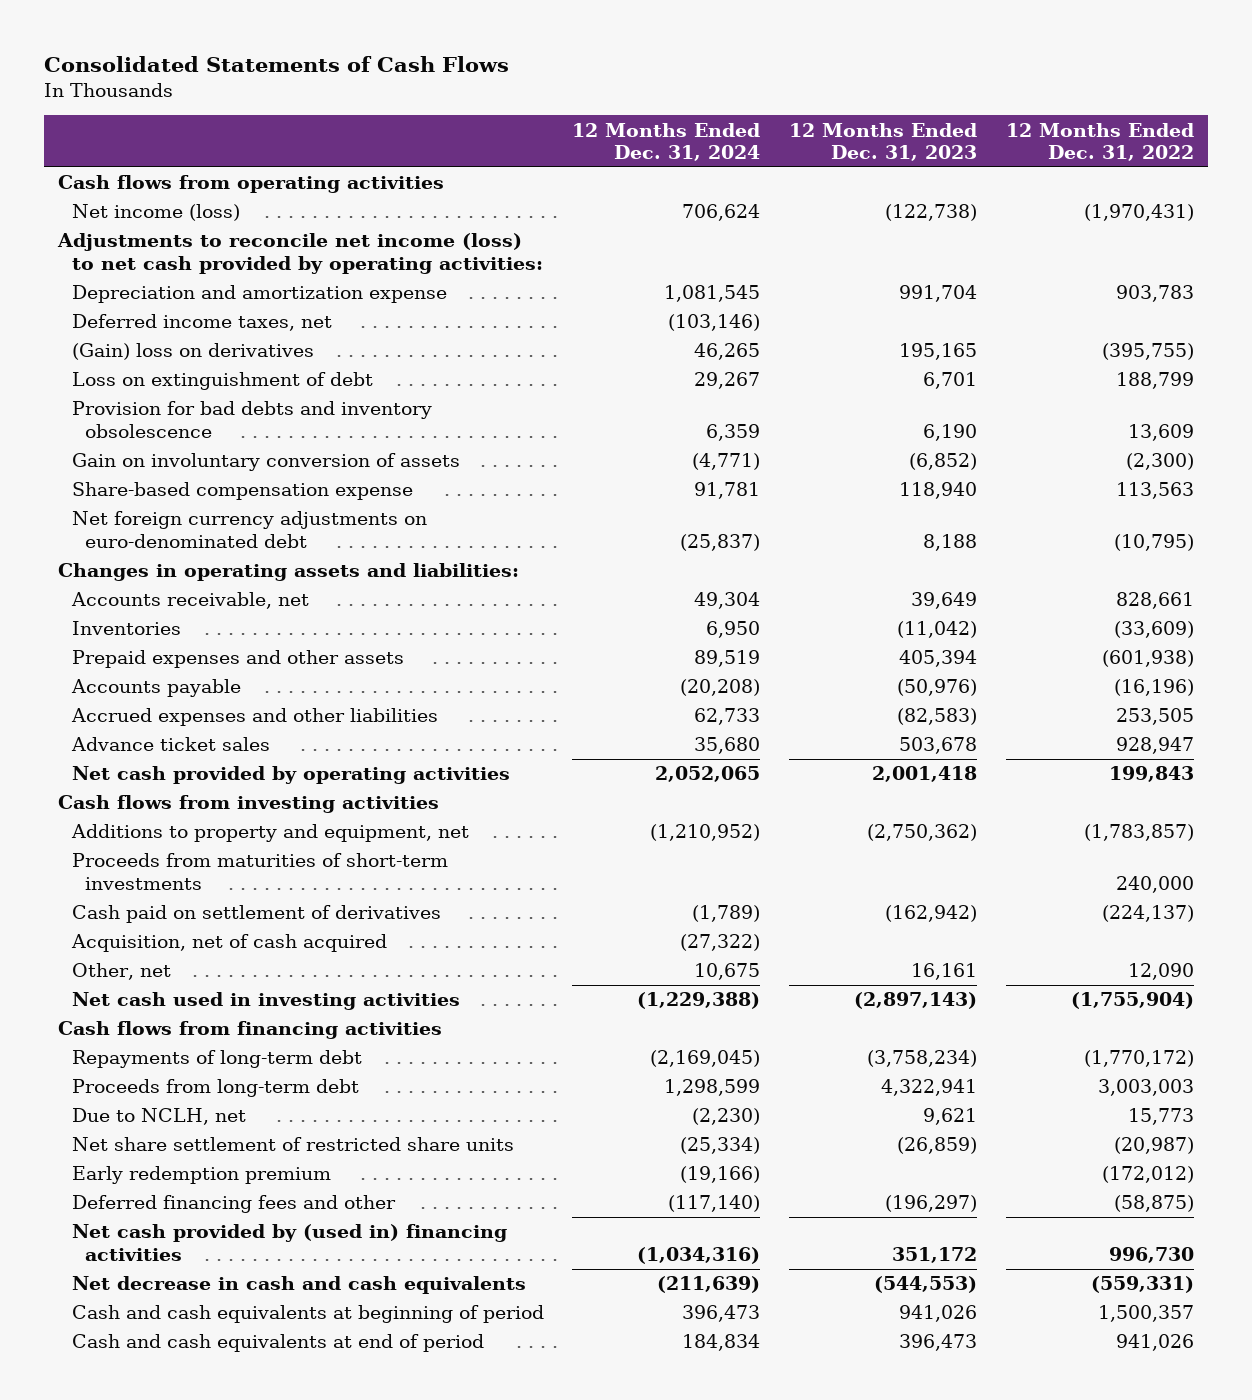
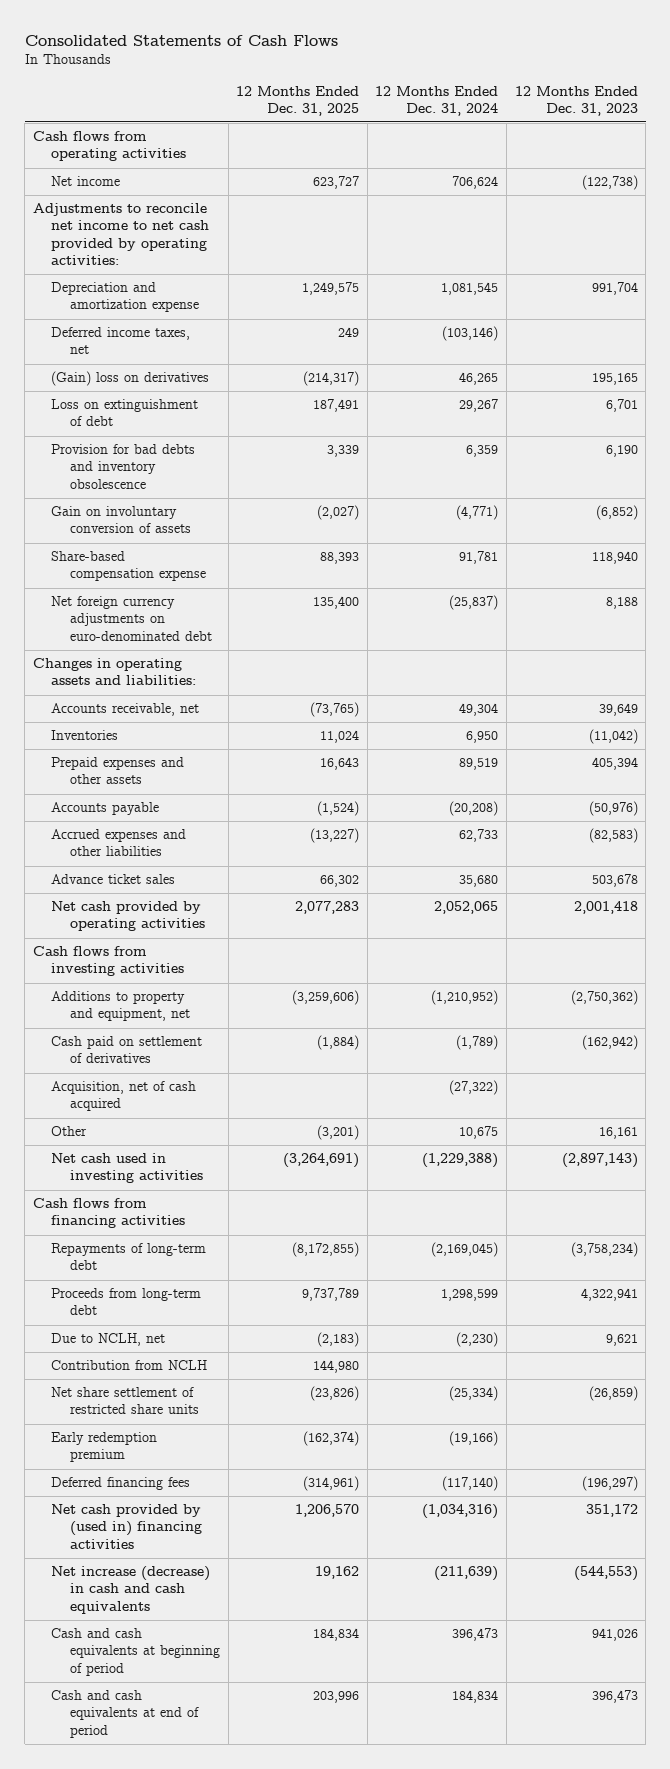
[1005,122,1194,161] 12 Months Ended Dec. 31, 2022 -> none
none -> [236,85,360,116] 12 Months Ended Dec. 31, 2025
[71,204,240,222] Net income (loss) -> [51,176,121,187] Net income
[57,233,543,274] Adjustments to reconcile net income (loss) to net cash provided by operating activities: -> [32,203,210,265] Adjustments to reconcile net income to net cash provided by operating activities:
[71,853,448,890] Proceeds from maturities of short-term investments -> none
[71,963,171,981] Other, net -> [51,1126,88,1137] Other
none -> [51,1360,208,1371] Contribution from NCLH
[71,1195,396,1214] Deferred financing fees and other -> [51,1477,191,1491] Deferred financing fees
[71,1276,526,1295] Net decrease in cash and cash equivalents -> [51,1566,211,1614] Net increase (decrease) in cash and cash equivalents

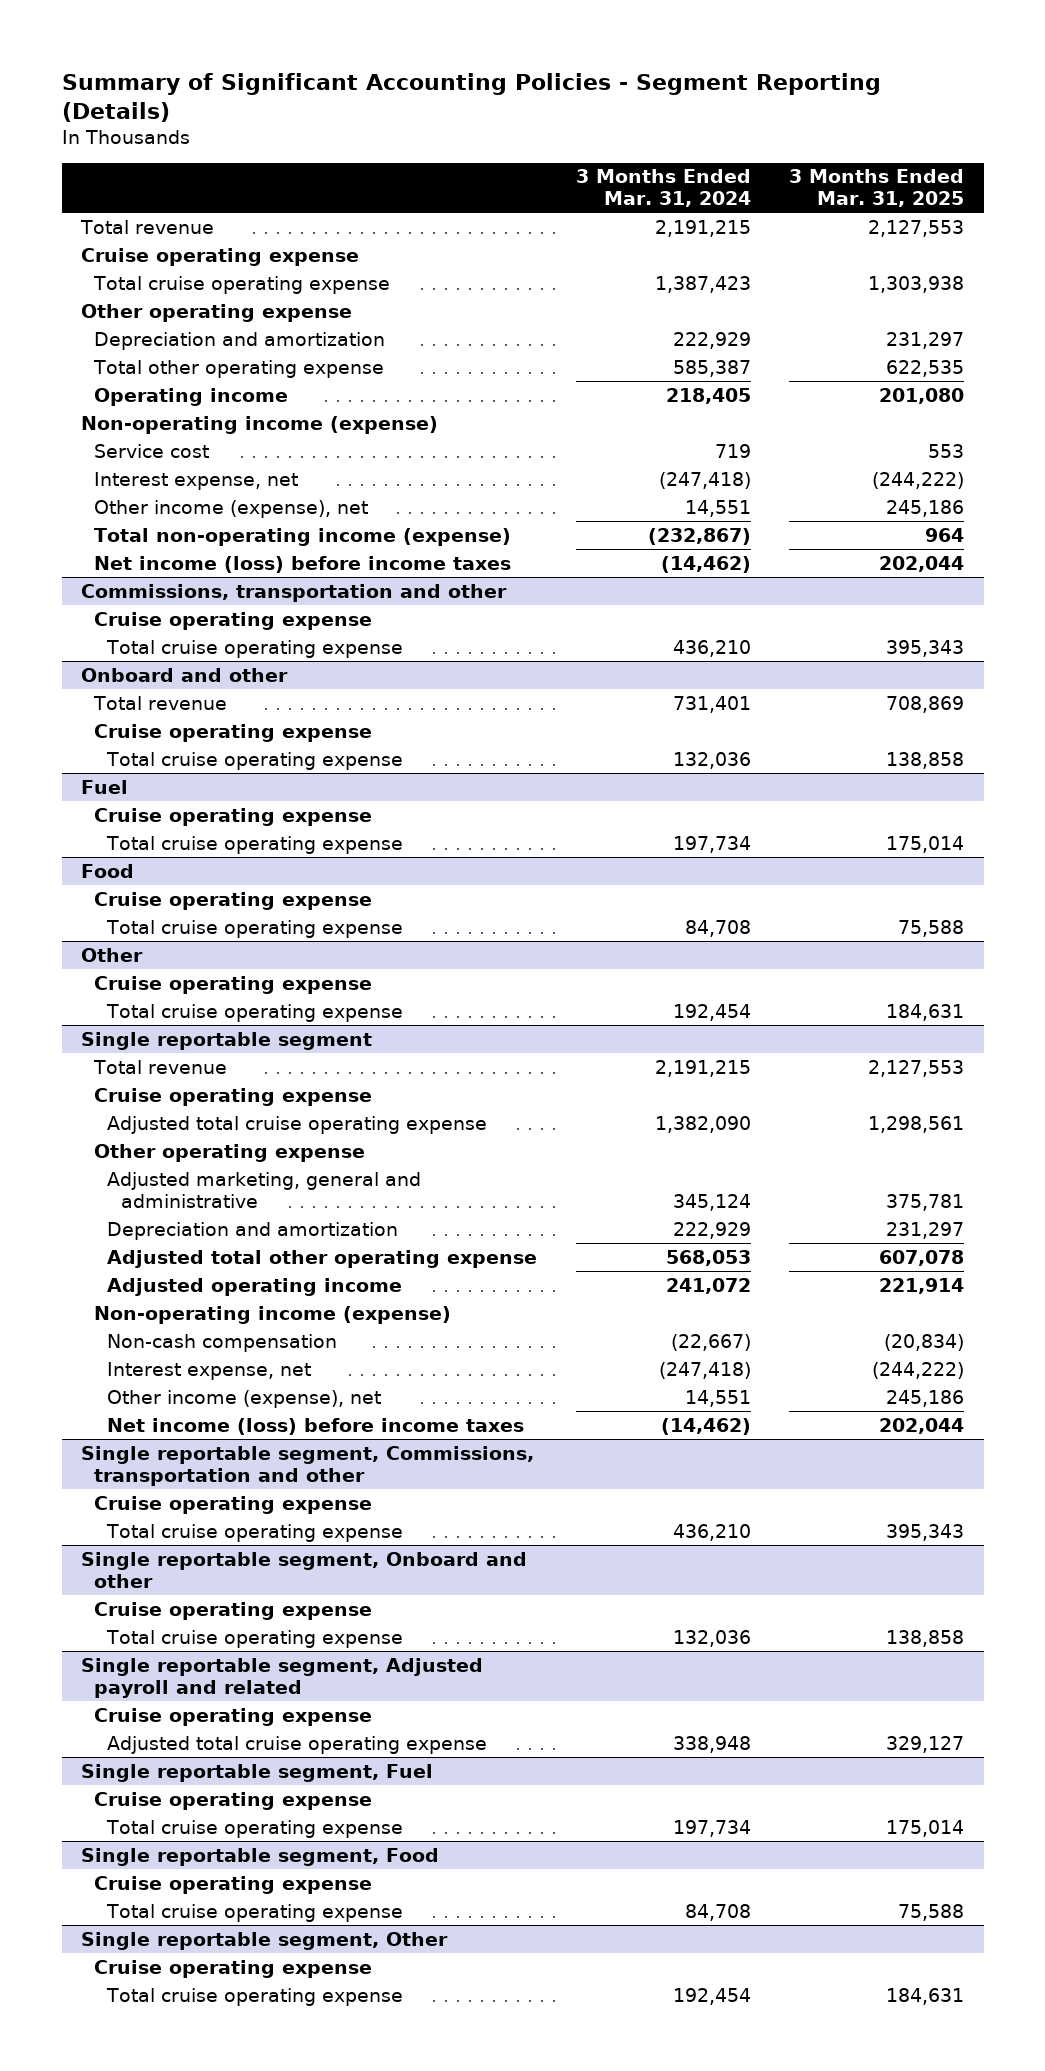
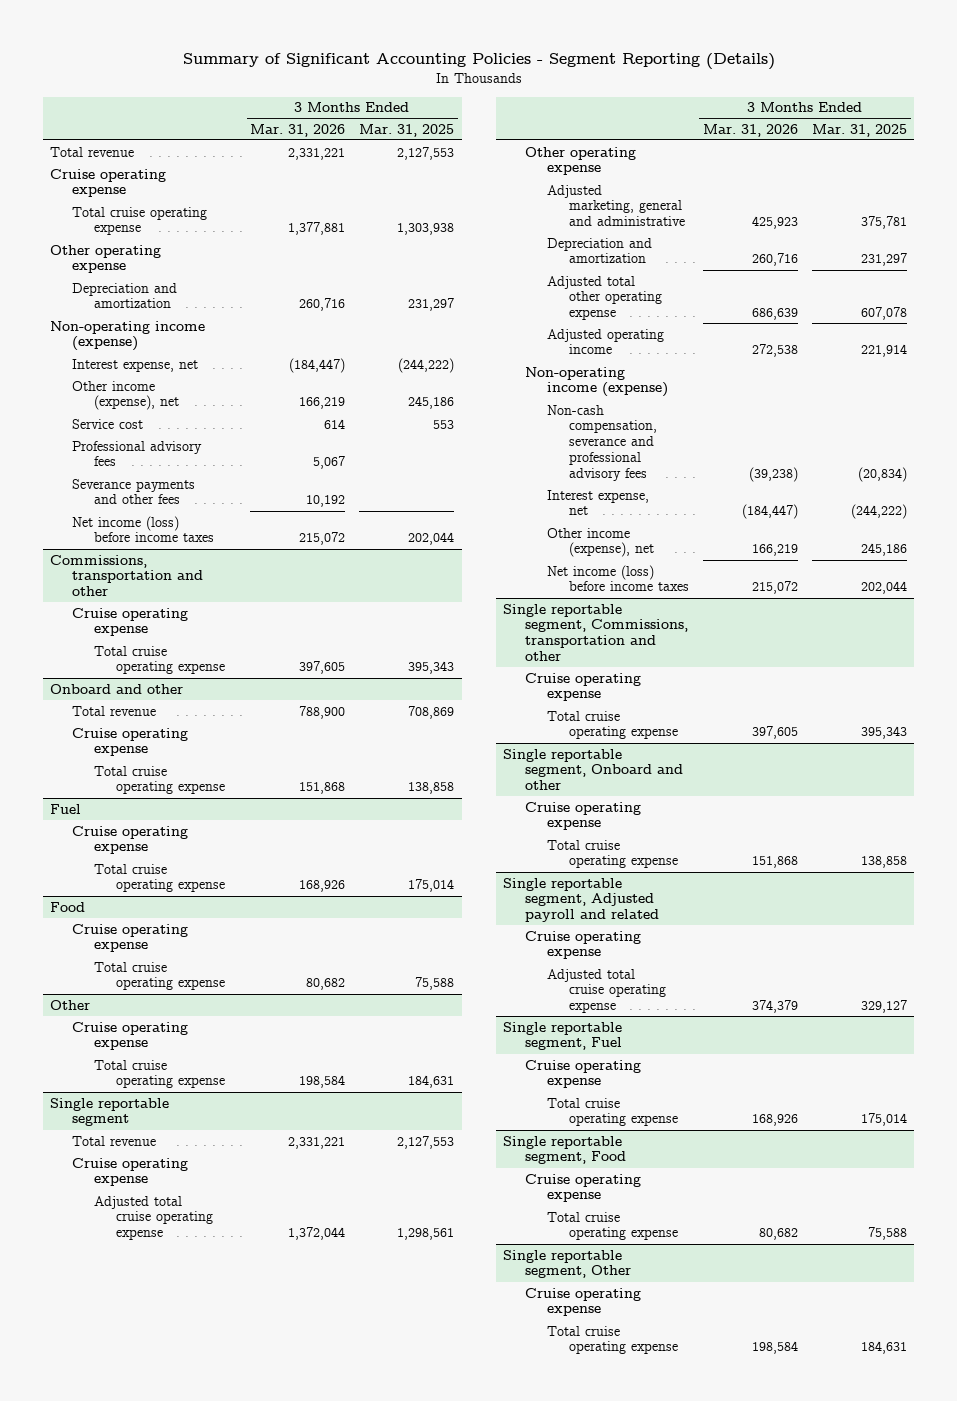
[575,169,751,208] 3 Months Ended Mar. 31, 2024 -> none
none -> [250,123,346,137] Mar. 31, 2026
[93,359,385,378] Total other operating expense -> none
[94,387,289,406] Operating income -> none
[94,527,512,546] Total non-operating income (expense) -> none
[94,443,210,458] Service cost -> [72,418,144,429] Service cost
none -> [72,440,203,467] Professional advisory fees
none -> [72,478,196,505] Severance payments and other fees
[107,1333,338,1352] Non-cash compensation -> [546,404,657,482] Non-cash compensation, severance and professional advisory fees

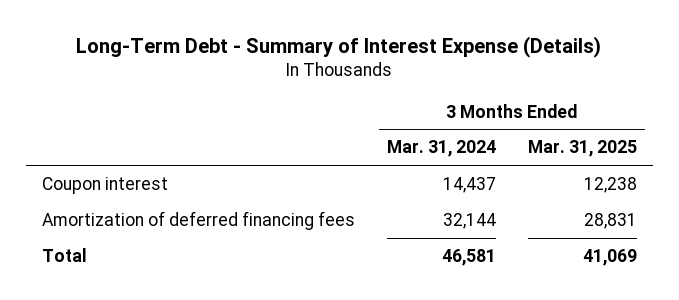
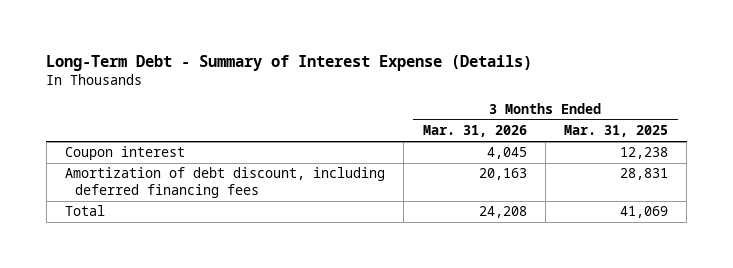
[386,140,496,158] Mar. 31, 2024 -> none
none -> [422,125,527,138] Mar. 31, 2026
[41,211,355,231] Amortization of deferred financing fees -> [65,167,386,198] Amortization of debt discount, including deferred financing fees

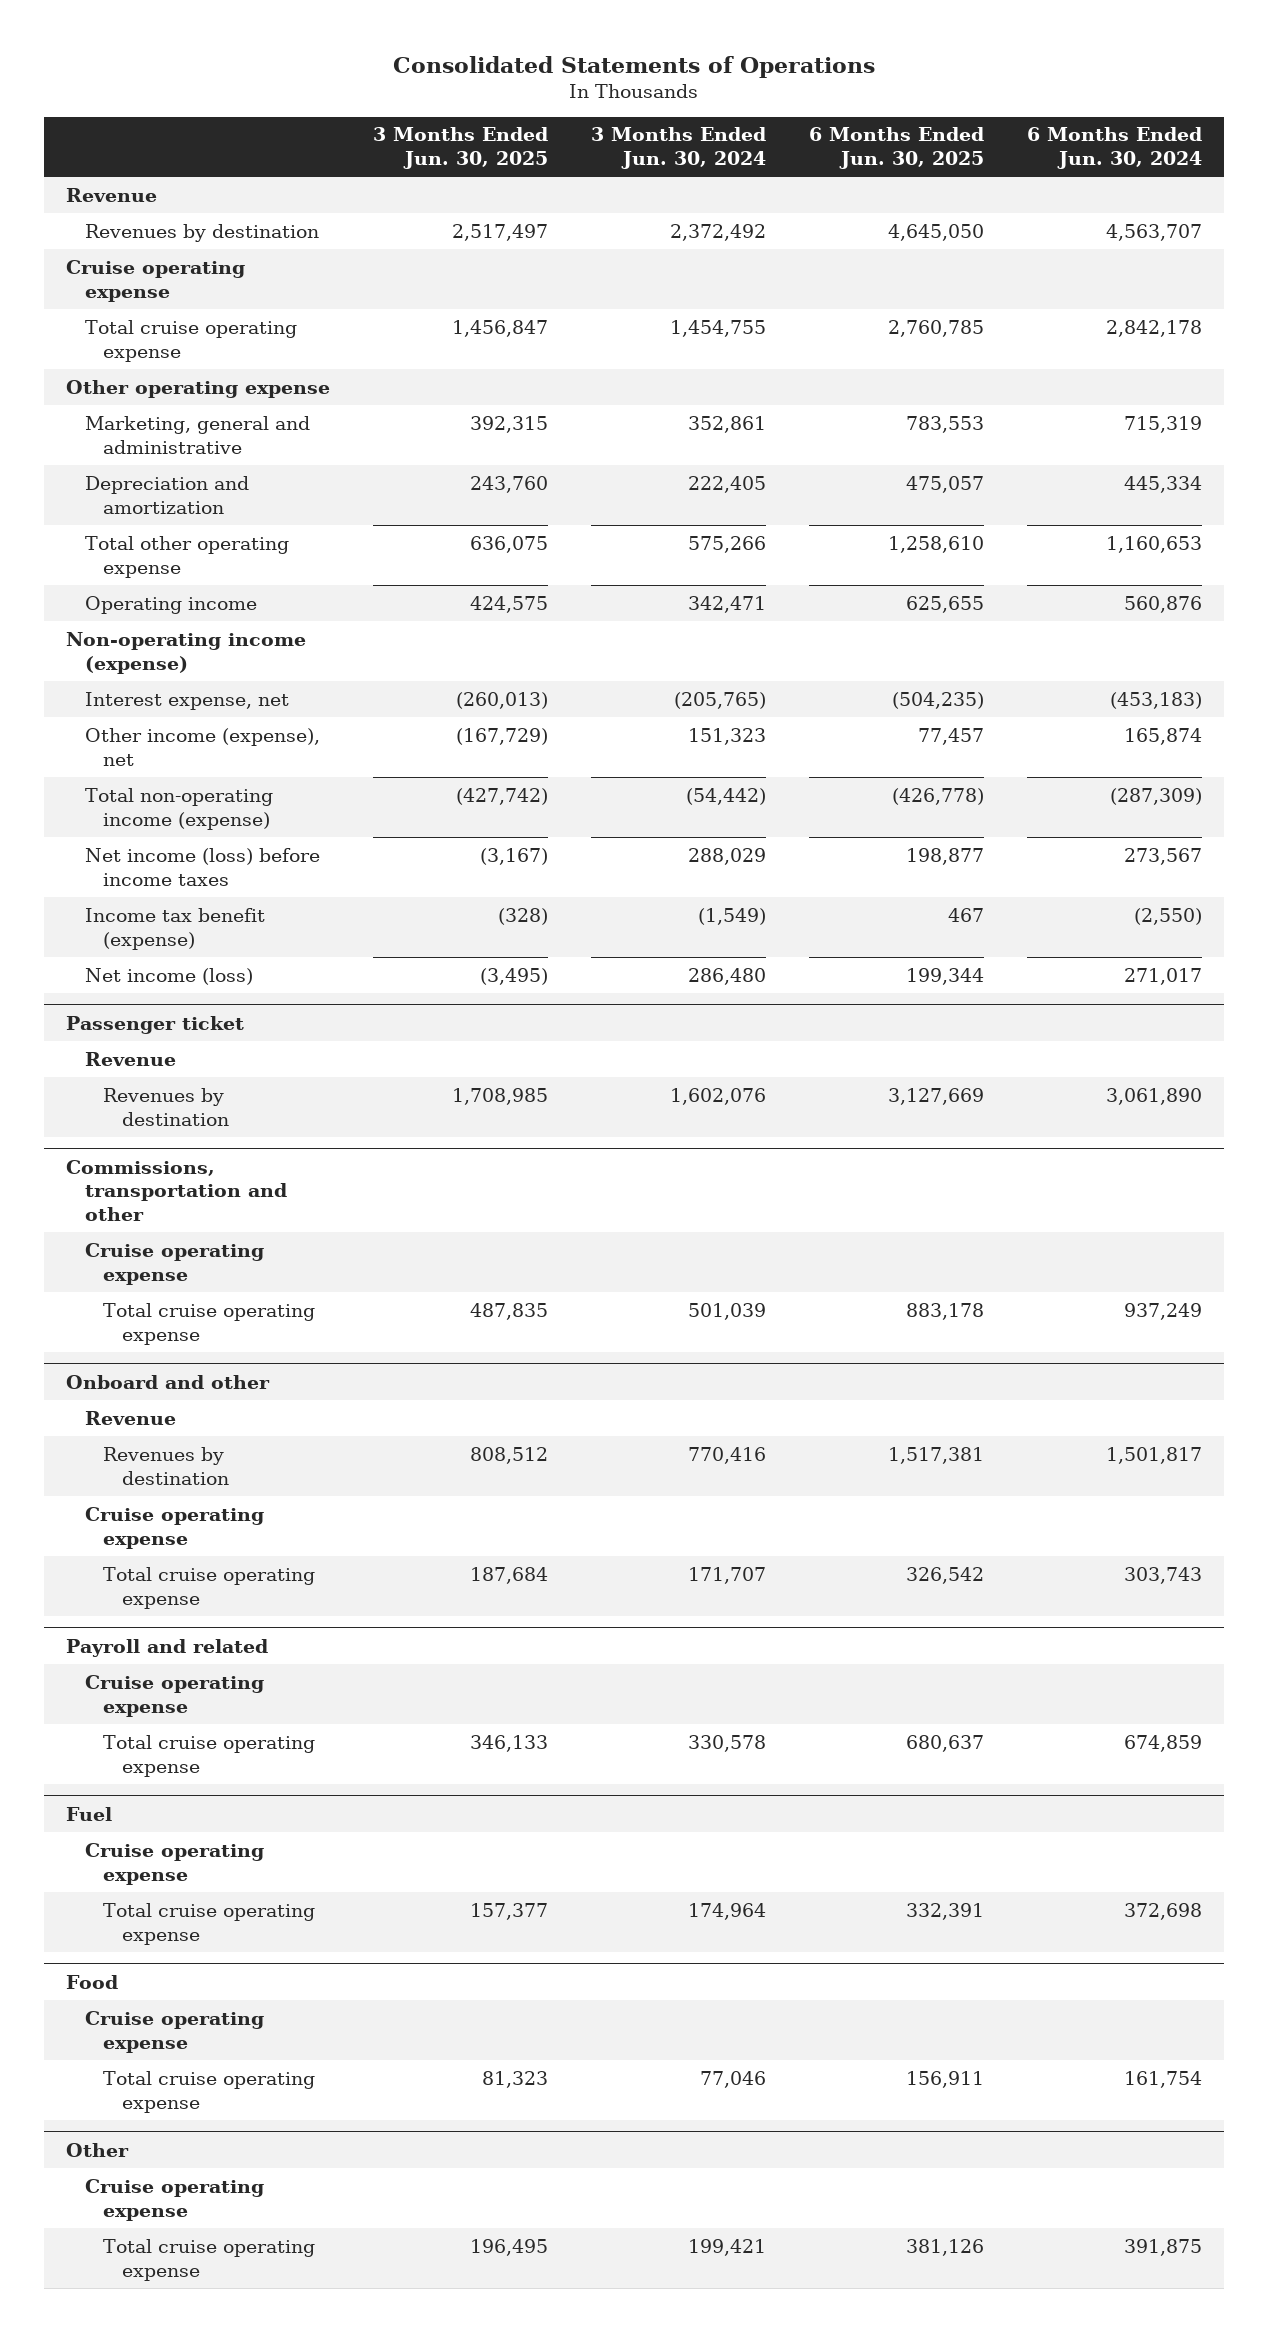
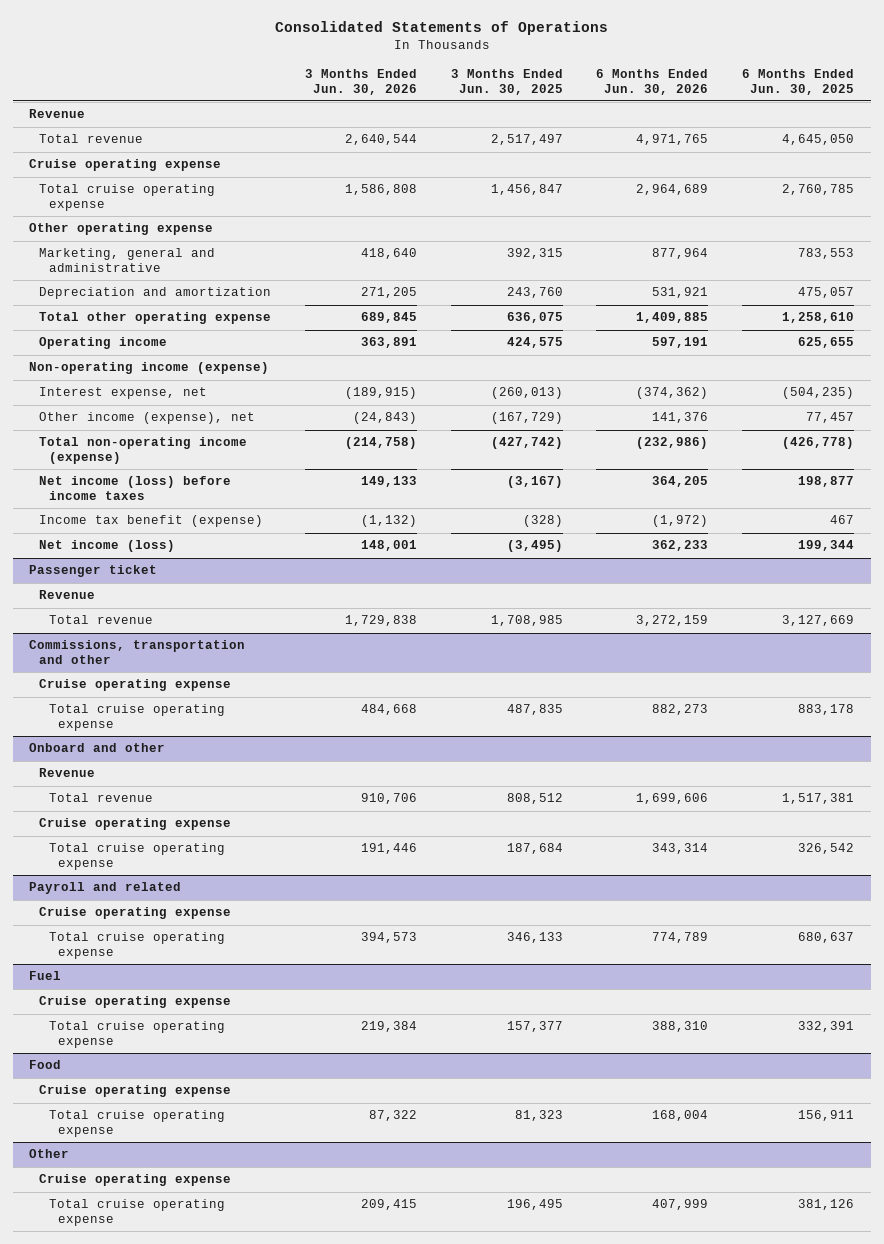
[591,127,767,170] 3 Months Ended Jun. 30, 2024 -> none
[1027,127,1203,170] 6 Months Ended Jun. 30, 2024 -> none
none -> [304,68,417,95] 3 Months Ended Jun. 30, 2026
none -> [596,68,709,95] 6 Months Ended Jun. 30, 2026
[84,223,319,242] Revenues by destination -> [39,134,144,144] Total revenue
[103,1087,230,1126] Revenues by destination -> [48,615,153,625] Total revenue
[103,1446,230,1485] Revenues by destination -> [48,793,153,803] Total revenue

